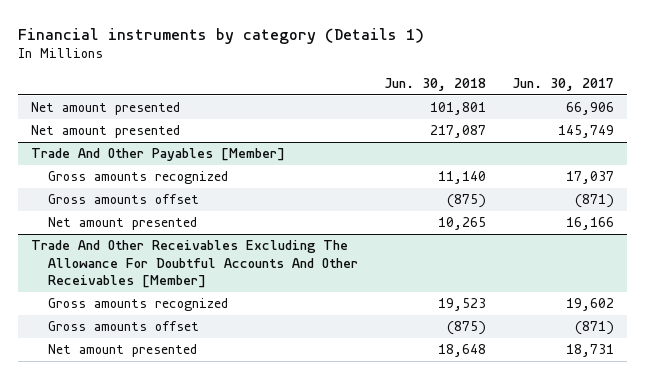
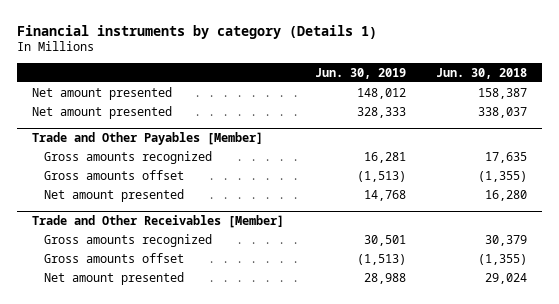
[511,78,614,92] Jun. 30, 2017 -> none
none -> [314,67,406,79] Jun. 30, 2019
[429,102,486,116] 101,801 -> [477,87,527,99] 158,387
[429,125,486,139] 217,087 -> [477,106,527,118] 338,037
[31,148,286,162] Trade And Other Payables [Member] -> [32,131,264,145] Trade and Other Payables [Member]
[437,171,486,185] 11,140 -> [484,151,527,163] 17,635
[446,194,486,209] (875) -> [477,170,527,182] (1,355)
[437,217,486,231] 10,265 -> [484,189,527,201] 16,280
[31,240,358,289] Trade And Other Receivables Excluding The Allowance For Doubtful Accounts And Other Receivables [Member] -> [32,214,285,228] Trade and Other Receivables [Member]
[437,298,486,312] 19,523 -> [484,234,527,246] 30,379
[446,321,486,336] (875) -> [477,253,527,265] (1,355)
[437,344,486,358] 18,648 -> [484,272,527,284] 29,024

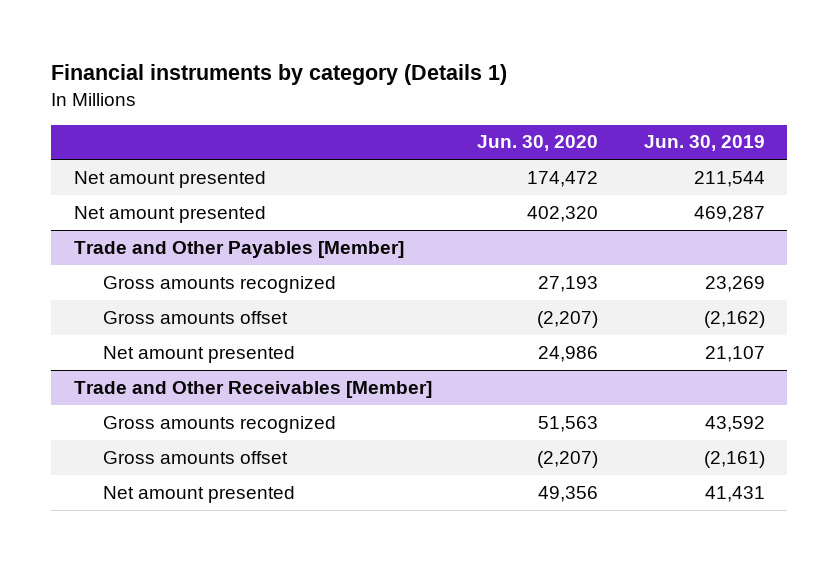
[435,67,527,79] Jun. 30, 2018 -> none
none -> [477,135,599,152] Jun. 30, 2020
[356,87,406,99] 148,012 -> [693,170,765,187] 211,544
[356,106,406,118] 328,333 -> [693,205,765,222] 469,287
[363,151,406,163] 16,281 -> [704,275,765,292] 23,269
[356,170,406,182] (1,513) -> [703,310,765,328] (2,162)
[363,189,406,201] 14,768 -> [704,345,765,362] 21,107
[363,234,406,246] 30,501 -> [704,415,765,432] 43,592
[356,253,406,265] (1,513) -> [703,450,765,468] (2,161)
[363,272,406,284] 28,988 -> [704,485,765,502] 41,431

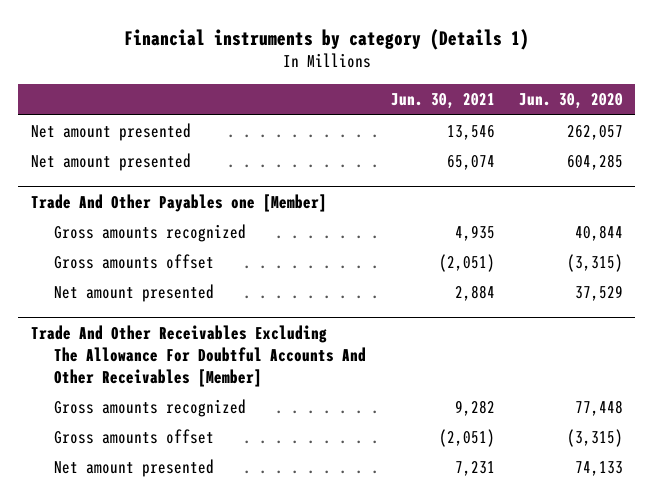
[643,135,765,152] Jun. 30, 2019 -> none
none -> [390,93,495,110] Jun. 30, 2021
[527,170,599,187] 174,472 -> [567,125,624,141] 262,057
[527,205,599,222] 402,320 -> [567,154,624,171] 604,285
[73,240,404,258] Trade and Other Payables [Member] -> [30,194,327,213] Trade And Other Payables one [Member]
[538,275,599,292] 27,193 -> [575,225,624,242] 40,844
[537,310,599,328] (2,207) -> [567,254,624,273] (3,315)
[538,345,599,362] 24,986 -> [575,285,624,302] 37,529
[73,380,432,398] Trade and Other Receivables [Member] -> [30,325,367,387] Trade And Other Receivables Excluding The Allowance For Doubtful Accounts And Other Receivables [Member]
[538,415,599,432] 51,563 -> [575,400,624,417] 77,448
[537,450,599,468] (2,207) -> [567,429,624,448] (3,315)
[538,485,599,502] 49,356 -> [575,461,624,477] 74,133

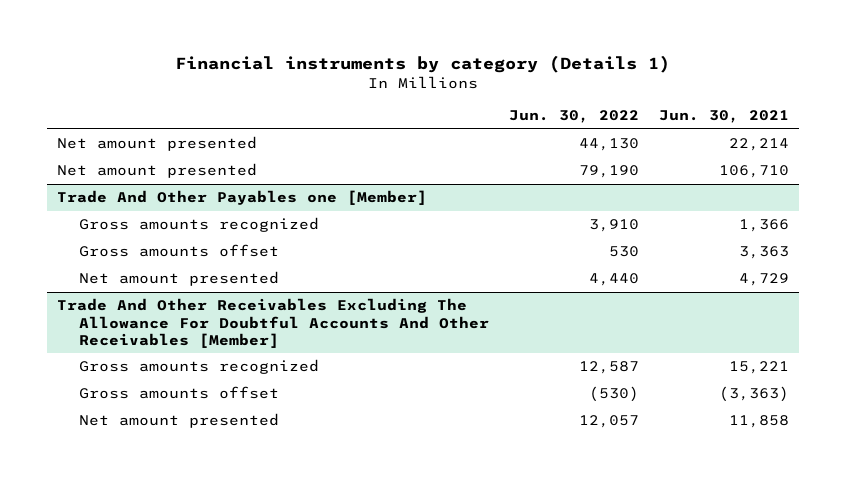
[519,93,624,110] Jun. 30, 2020 -> none
none -> [508,110,639,124] Jun. 30, 2022
[446,125,495,141] 13,546 -> [729,138,790,152] 22,214
[446,155,495,171] 65,074 -> [719,165,790,179] 106,710
[454,225,495,242] 4,935 -> [739,219,790,233] 1,366
[438,254,495,273] (2,051) -> [739,246,790,260] 3,363
[454,285,495,302] 2,884 -> [739,273,790,287] 4,729
[454,400,495,417] 9,282 -> [729,361,790,375] 15,221
[438,429,495,448] (2,051) -> [719,386,790,403] (3,363)
[454,461,495,477] 7,231 -> [729,415,790,429] 11,858

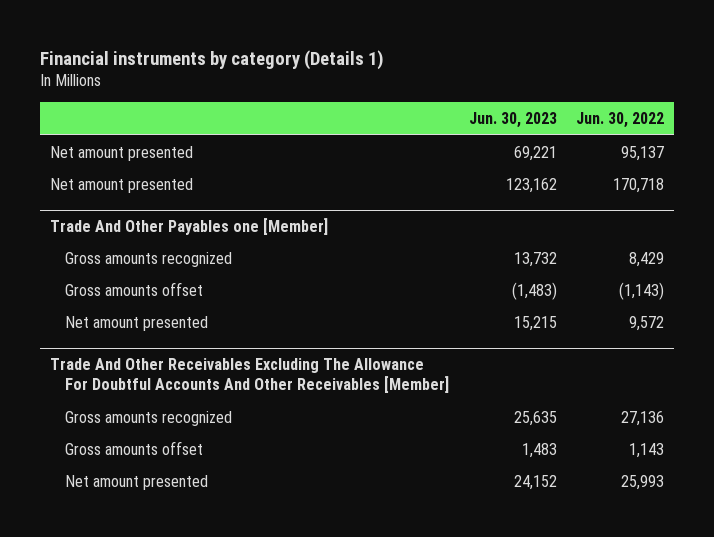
[659,110,790,124] Jun. 30, 2021 -> none
none -> [468,112,557,129] Jun. 30, 2023
[578,138,639,152] 44,130 -> [621,145,665,161] 95,137
[578,165,639,179] 79,190 -> [613,177,665,193] 170,718
[588,219,639,233] 3,910 -> [629,251,665,267] 8,429
[608,246,639,258] 530 -> [619,281,665,300] (1,143)
[588,273,639,287] 4,440 -> [629,315,665,331] 9,572
[578,361,639,375] 12,587 -> [621,410,665,426] 27,136
[588,386,639,403] (530) -> [629,442,665,458] 1,143
[578,415,639,429] 12,057 -> [621,474,665,490] 25,993

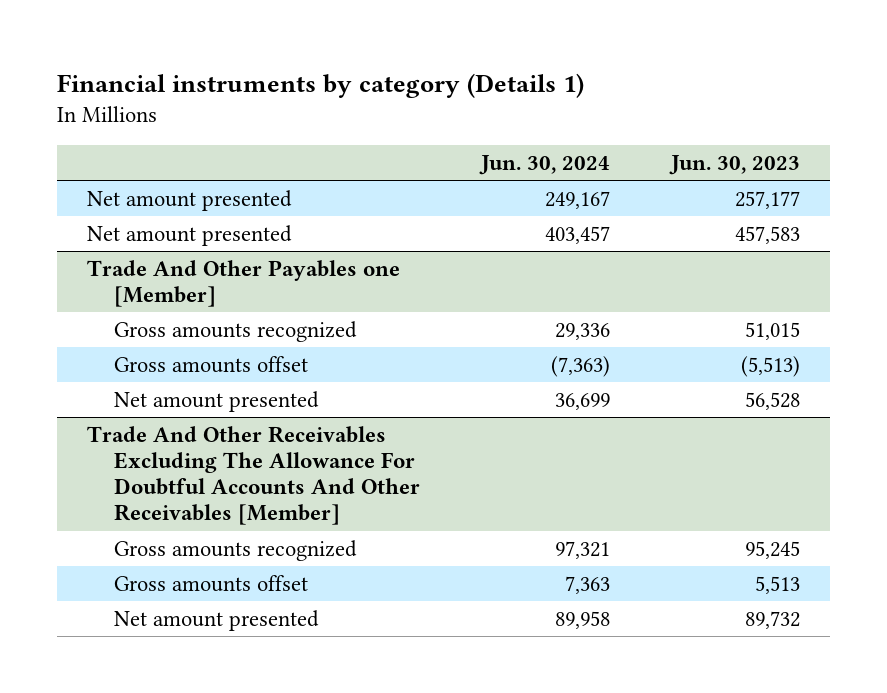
[576,112,665,129] Jun. 30, 2022 -> none
none -> [478,154,610,175] Jun. 30, 2024
[513,145,557,161] 69,221 -> [734,190,800,209] 257,177
[505,177,557,193] 123,162 -> [734,225,800,244] 457,583
[513,251,557,267] 13,732 -> [744,321,800,340] 51,015
[511,281,557,300] (1,483) -> [740,355,800,377] (5,513)
[513,315,557,331] 15,215 -> [744,391,800,410] 56,528
[513,410,557,426] 25,635 -> [744,540,800,559] 95,245
[521,442,557,458] 1,483 -> [754,575,800,594] 5,513
[513,474,557,490] 24,152 -> [744,610,800,629] 89,732

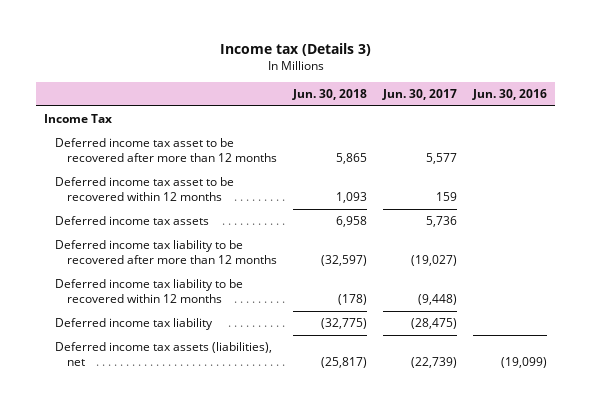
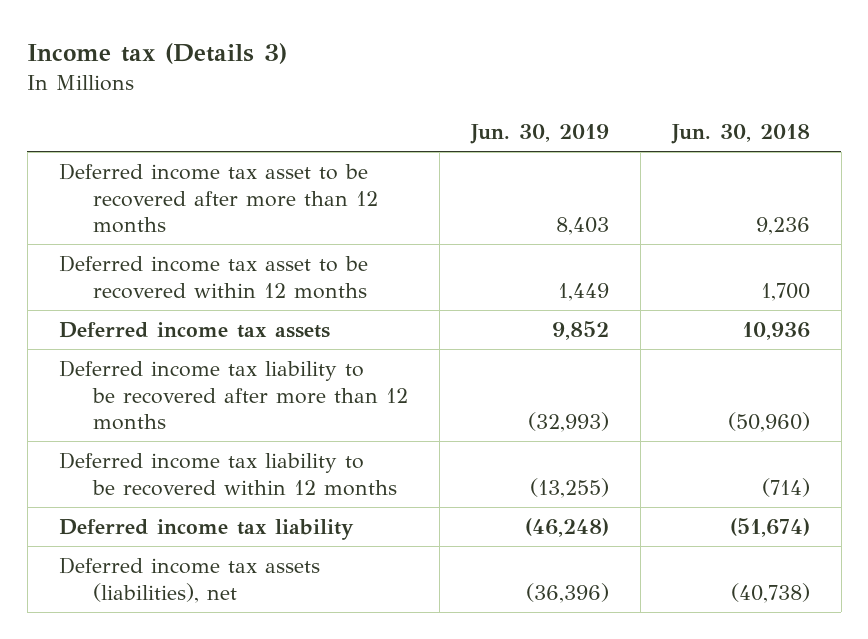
[381,88,457,100] Jun. 30, 2017 -> none
[472,88,548,100] Jun. 30, 2016 -> none
none -> [469,123,609,144] Jun. 30, 2019
[43,114,112,124] Income Tax -> none
[335,152,367,164] 5,865 -> [755,216,810,235] 9,236
[335,191,367,203] 1,093 -> [760,282,810,301] 1,700
[335,216,367,228] 6,958 -> [741,322,810,341] 10,936
[320,254,367,266] (32,597) -> [727,411,810,432] (50,960)
[337,293,367,305] (178) -> [761,477,810,497] (714)
[320,318,367,330] (32,775) -> [729,518,810,538] (51,674)
[320,356,367,368] (25,817) -> [730,582,810,603] (40,738)

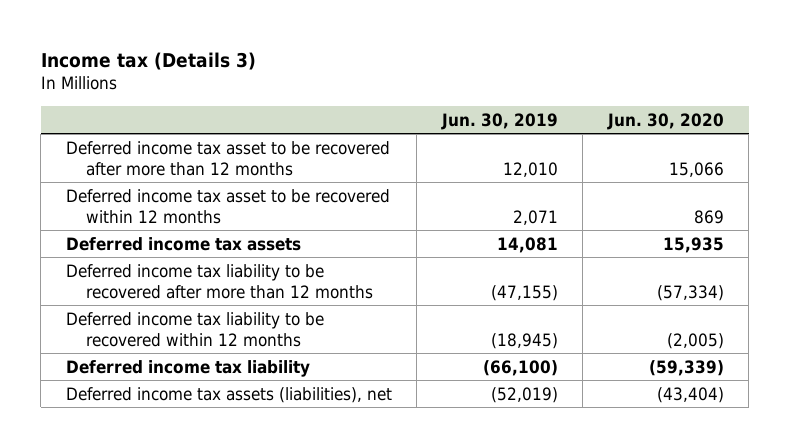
[670,123,810,144] Jun. 30, 2018 -> none
none -> [606,112,724,130] Jun. 30, 2020
[555,216,609,235] 8,403 -> [502,161,558,177] 12,010
[557,282,609,301] 1,449 -> [512,209,558,225] 2,071
[551,321,609,341] 9,852 -> [496,236,558,253] 14,081
[527,411,609,432] (32,993) -> [490,284,558,301] (47,155)
[529,477,609,498] (13,255) -> [490,332,558,349] (18,945)
[524,518,609,538] (46,248) -> [482,359,558,376] (66,100)
[525,582,609,603] (36,396) -> [490,386,558,403] (52,019)

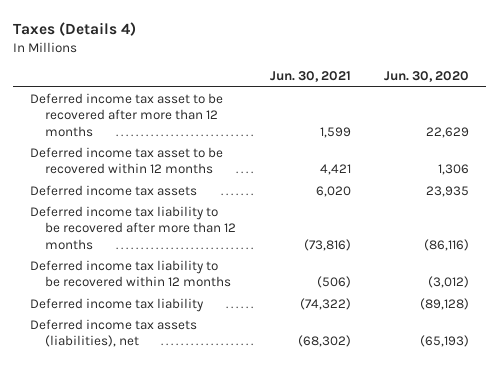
[40,51,256,70] Income tax (Details 3) -> [13,21,137,36] Taxes (Details 4)
[440,112,558,130] Jun. 30, 2019 -> none
none -> [269,71,351,83] Jun. 30, 2021
[668,161,724,177] 15,066 -> [426,127,470,139] 22,629
[693,209,724,224] 869 -> [438,164,470,176] 1,306
[662,236,724,253] 15,935 -> [426,185,470,197] 23,935
[656,284,724,301] (57,334) -> [424,239,470,252] (86,116)
[666,332,724,349] (2,005) -> [428,276,470,289] (3,012)
[648,359,724,376] (59,339) -> [420,297,470,310] (89,128)
[656,386,724,403] (43,404) -> [420,335,470,348] (65,193)

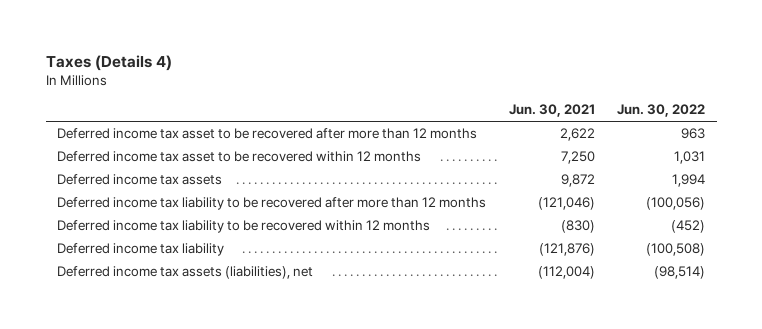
[384,71,470,83] Jun. 30, 2020 -> none
none -> [617,104,706,118] Jun. 30, 2022
[319,127,351,139] 1,599 -> [559,128,595,142] 2,622
[319,164,351,176] 4,421 -> [560,151,595,165] 7,250
[315,185,351,197] 6,020 -> [560,174,595,188] 9,872
[303,239,351,252] (73,816) -> [537,197,595,211] (121,046)
[316,276,351,289] (506) -> [560,220,595,234] (830)
[299,297,351,310] (74,322) -> [538,243,595,257] (121,876)
[297,335,351,348] (68,302) -> [537,266,595,280] (112,004)

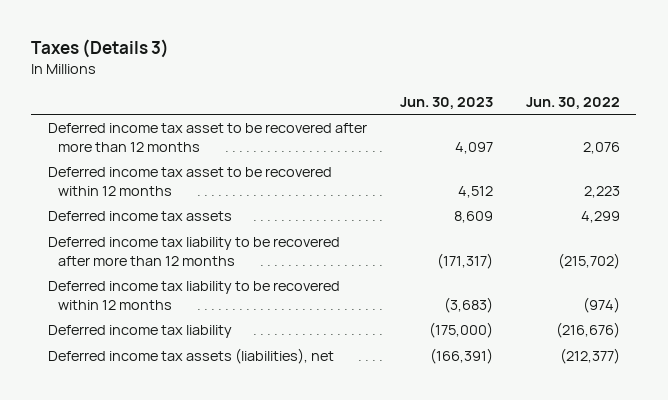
[45,54,172,71] Taxes (Details 4) -> [31,39,170,59] Taxes (Details 3)
[508,104,595,118] Jun. 30, 2021 -> none
none -> [399,96,493,109] Jun. 30, 2023
[681,128,706,140] 963 -> [582,141,620,154] 2,076
[674,151,706,165] 1,031 -> [583,185,620,198] 2,223
[672,174,706,188] 1,994 -> [580,211,620,224] 4,299
[646,197,706,211] (100,056) -> [557,252,620,269] (215,702)
[671,220,706,234] (452) -> [582,296,620,313] (974)
[646,243,706,257] (100,508) -> [555,322,620,339] (216,676)
[654,266,706,280] (98,514) -> [559,348,620,365] (212,377)

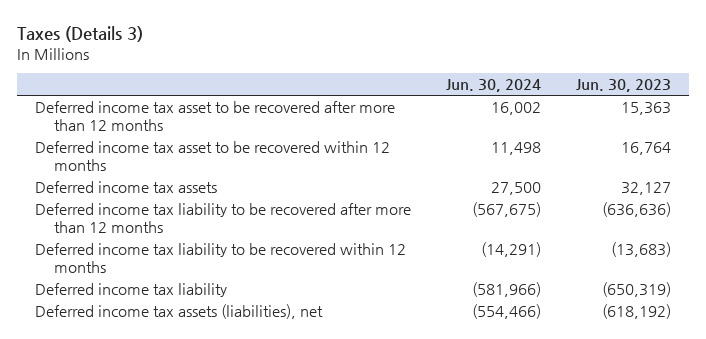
[525,96,620,109] Jun. 30, 2022 -> none
none -> [445,79,541,93] Jun. 30, 2024
[454,141,493,154] 4,097 -> [621,102,672,116] 15,363
[457,185,493,198] 4,512 -> [621,142,672,156] 16,764
[453,211,493,224] 8,609 -> [621,182,672,196] 32,127
[436,252,493,269] (171,317) -> [602,202,672,218] (636,636)
[443,296,493,313] (3,683) -> [611,242,672,258] (13,683)
[428,322,493,339] (175,000) -> [602,282,672,298] (650,319)
[429,348,493,365] (166,391) -> [602,304,672,320] (618,192)

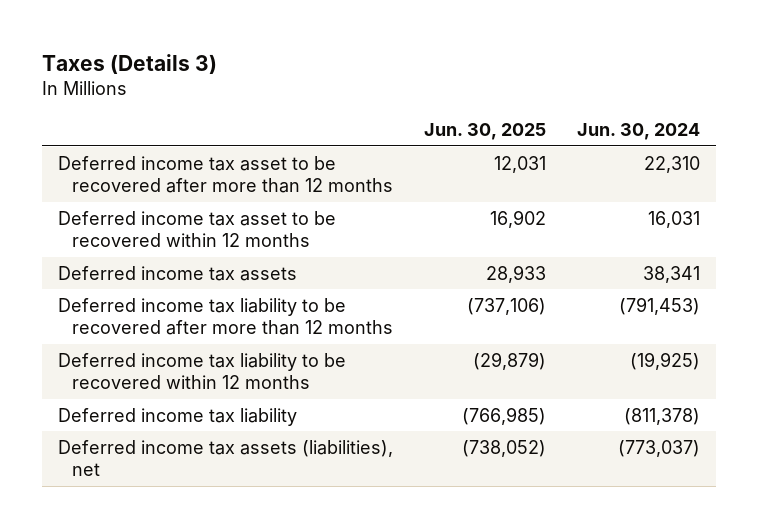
[576,79,672,93] Jun. 30, 2023 -> none
none -> [424,123,547,141] Jun. 30, 2025
[490,102,541,116] 16,002 -> [644,155,701,173] 22,310
[490,142,541,156] 11,498 -> [648,210,701,228] 16,031
[490,182,541,196] 27,500 -> [643,265,701,283] 38,341
[471,202,541,218] (567,675) -> [619,296,701,315] (791,453)
[480,242,541,258] (14,291) -> [630,351,701,370] (19,925)
[471,282,541,298] (581,966) -> [624,407,701,425] (811,378)
[471,304,541,320] (554,466) -> [618,439,701,457] (773,037)

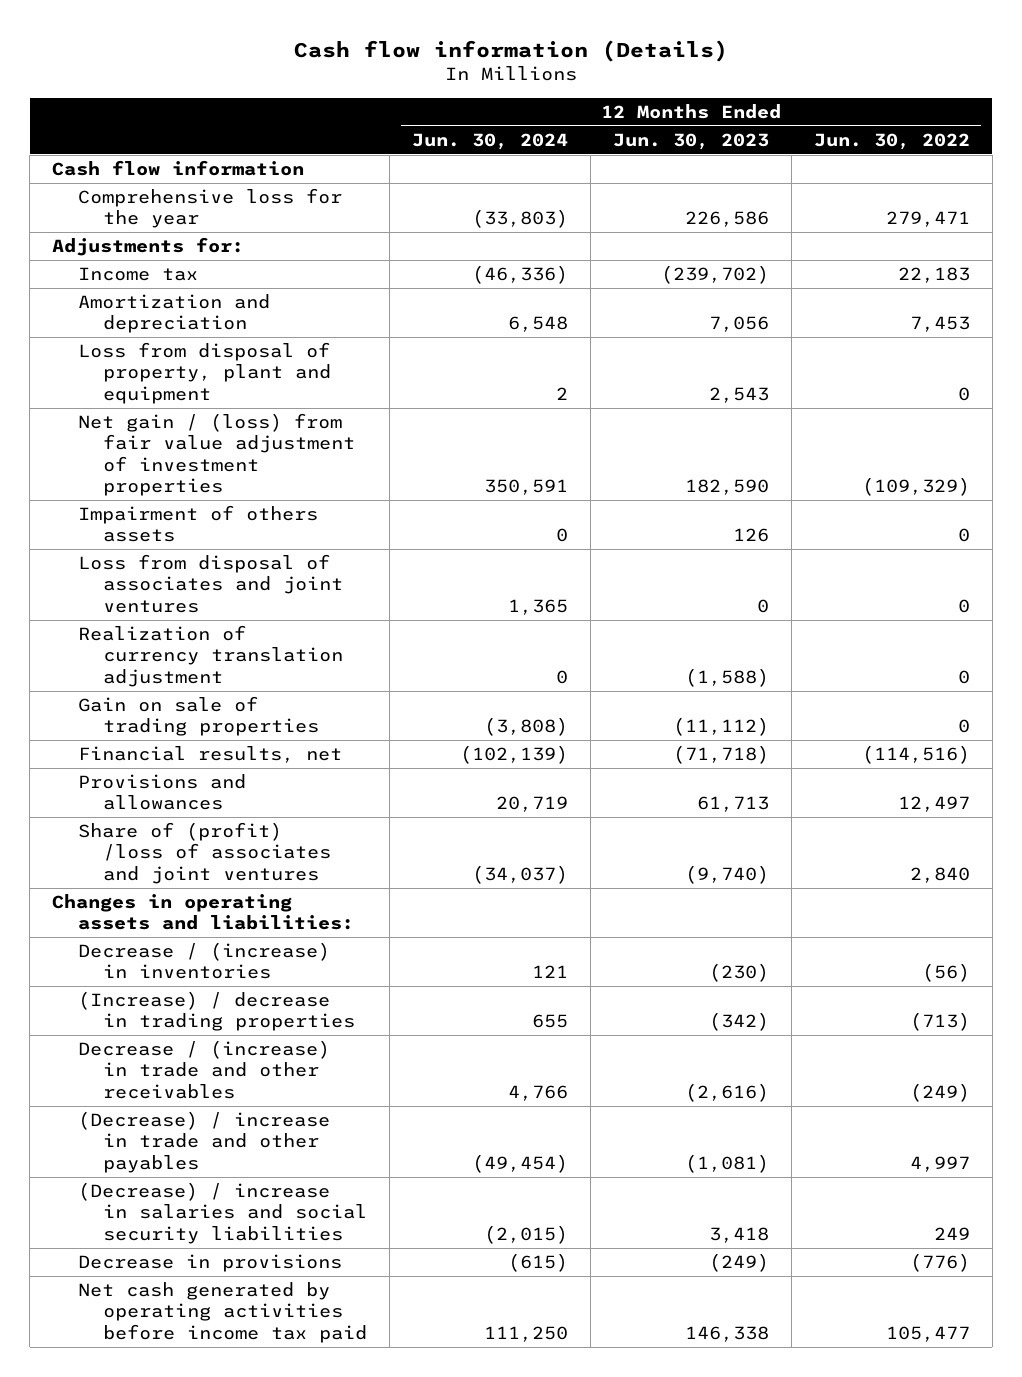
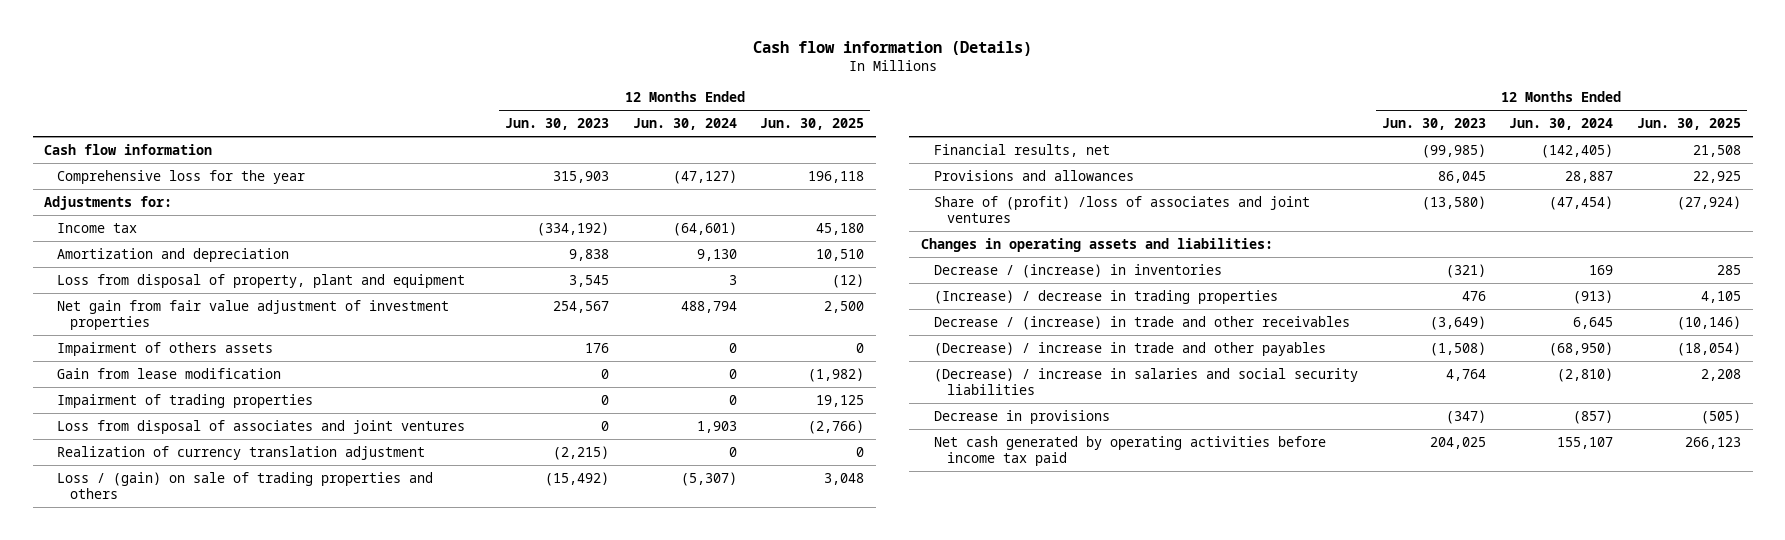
[813,132,970,150] Jun. 30, 2022 -> none
none -> [760,117,865,130] Jun. 30, 2025
[472,209,569,229] (33,803) -> [672,169,737,184] (47,127)
[684,211,769,228] 226,586 -> [552,170,609,183] 315,903
[472,265,569,285] (46,336) -> [672,221,737,236] (64,601)
[660,265,769,285] (239,702) -> [536,221,609,236] (334,192)
[508,316,569,333] 6,548 -> [696,248,737,261] 9,130
[708,316,769,333] 7,056 -> [568,248,609,261] 9,838
[556,386,569,400] 2 -> [728,274,737,285] 3
[708,386,769,403] 2,543 -> [568,274,609,287] 3,545
[77,413,356,497] Net gain / (loss) from fair value adjustment of investment properties -> [57,299,450,330] Net gain from fair value adjustment of investment properties
[484,479,569,496] 350,591 -> [680,300,737,313] 488,794
[684,479,769,496] 182,590 -> [552,300,609,313] 254,567
[732,528,769,543] 126 -> [584,342,609,353] 176
none -> [57,367,282,379] Gain from lease modification
none -> [57,393,314,408] Impairment of trading properties
[508,598,569,615] 1,365 -> [696,420,737,433] 1,903
[684,667,769,687] (1,588) -> [552,445,609,460] (2,215)
[77,696,320,737] Gain on sale of trading properties -> [57,471,434,499] Loss / (gain) on sale of trading properties and others
[484,717,569,737] (3,808) -> [680,471,737,486] (5,307)
[672,717,769,737] (11,112) -> [544,471,609,486] (15,492)
[460,745,569,765] (102,139) -> [1541,143,1614,158] (142,405)
[672,745,769,765] (71,718) -> [1421,143,1486,158] (99,985)
[496,796,569,813] 20,719 -> [1565,170,1614,183] 28,887
[696,796,769,813] 61,713 -> [1437,170,1486,183] 86,045
[472,864,569,884] (34,037) -> [1549,195,1614,210] (47,454)
[684,864,769,884] (9,740) -> [1421,195,1486,210] (13,580)
[532,965,569,979] 121 -> [1589,264,1614,275] 169
[708,963,769,983] (230) -> [1445,263,1486,278] (321)
[532,1014,569,1029] 655 -> [1573,289,1614,304] (913)
[708,1012,769,1032] (342) -> [1461,290,1486,301] 476
[508,1084,569,1101] 4,766 -> [1573,316,1614,329] 6,645
[684,1082,769,1102] (2,616) -> [1429,315,1486,330] (3,649)
[472,1153,569,1173] (49,454) -> [1549,341,1614,356] (68,950)
[684,1153,769,1173] (1,081) -> [1429,341,1486,356] (1,508)
[484,1224,569,1244] (2,015) -> [1557,367,1614,382] (2,810)
[708,1226,769,1243] 3,418 -> [1445,368,1486,381] 4,764
[508,1253,569,1273] (615) -> [1573,409,1614,424] (857)
[708,1253,769,1273] (249) -> [1445,409,1486,424] (347)
[484,1325,569,1342] 111,250 -> [1557,436,1614,449] 155,107
[684,1325,769,1342] 146,338 -> [1429,436,1486,449] 204,025

